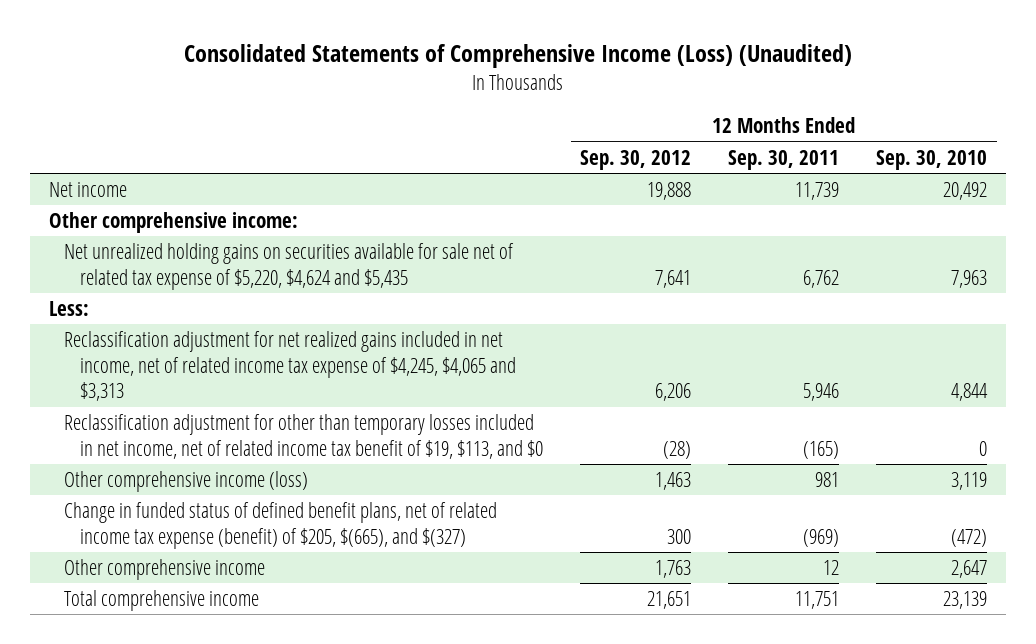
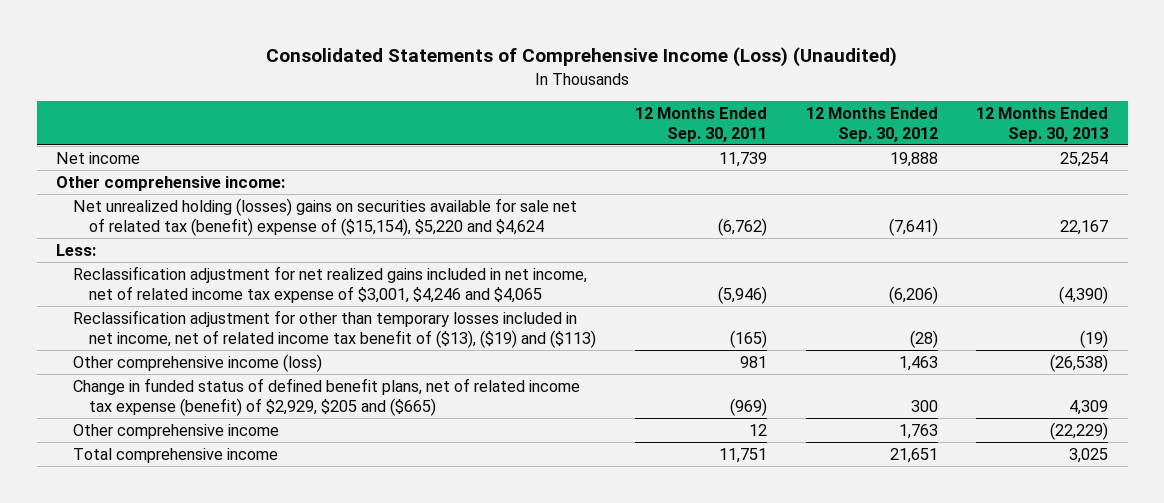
[876,149,988,170] Sep. 30, 2010 -> none
none -> [976,106,1109,142] 12 Months Ended Sep. 30, 2013
[64,243,515,290] Net unrealized holding gains on securities available for sale net of related tax expense of $5,220, $4,624 and $5,435 -> [72,197,577,236] Net unrealized holding (losses) gains on securities available for sale net of related tax (benefit) expense of ($15,154), $5,220 and $4,624
[655,269,692,288] 7,641 -> [888,217,938,236] (7,641)
[803,269,840,288] 6,762 -> [717,217,767,236] (6,762)
[64,331,516,402] Reclassification adjustment for net realized gains included in net income, net of related income tax expense of $4,245, $4,065 and $3,313 -> [72,265,587,303] Reclassification adjustment for net realized gains included in net income, net of related income tax expense of $3,001, $4,246 and $4,065
[655,383,692,402] 6,206 -> [888,285,938,304] (6,206)
[803,383,840,402] 5,946 -> [717,285,767,304] (5,946)
[64,414,543,459] Reclassification adjustment for other than temporary losses included in net income, net of related income tax benefit of $19, $113, and $0 -> [72,309,597,348] Reclassification adjustment for other than temporary losses included in net income, net of related income tax benefit of ($13), ($19) and ($113)
[64,502,498,549] Change in funded status of defined benefit plans, net of related income tax expense (benefit) of $205, $(665), and $(327) -> [72,377,580,416] Change in funded status of defined benefit plans, net of related income tax expense (benefit) of $2,929, $205 and ($665)

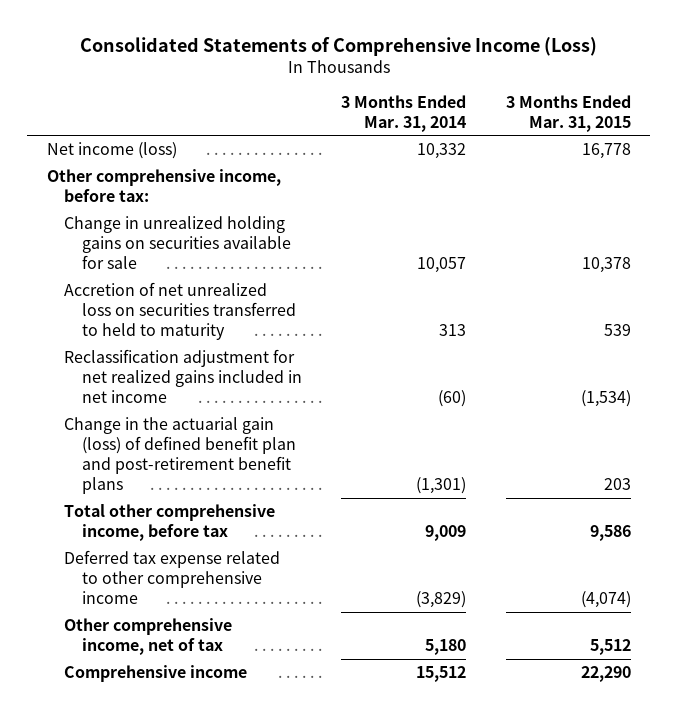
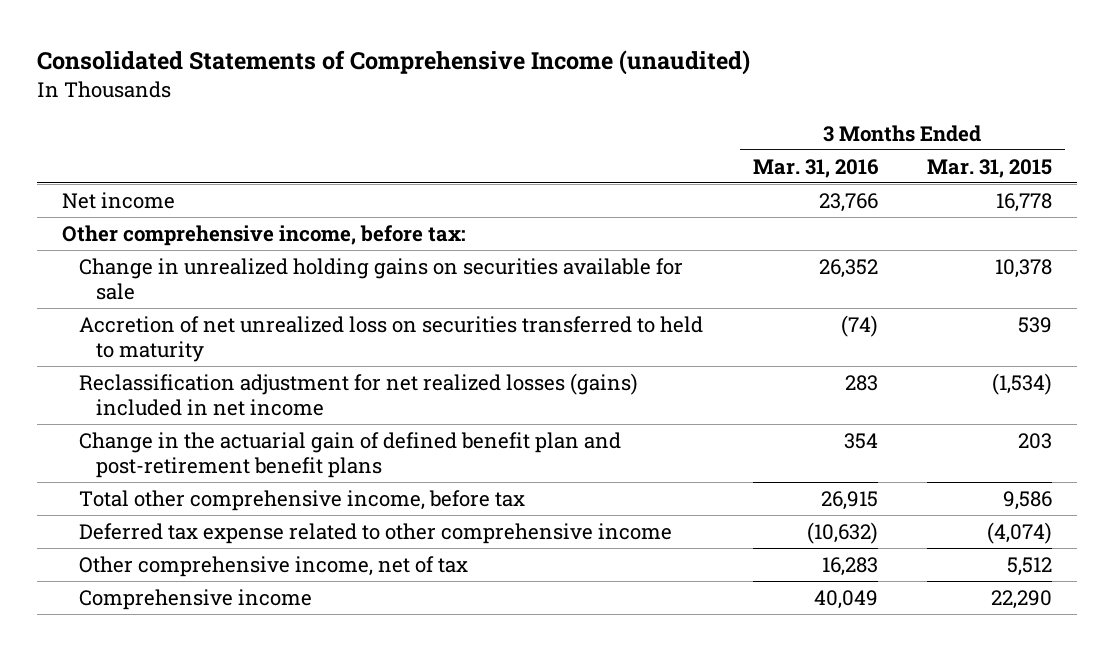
[79,36,597,56] Consolidated Statements of Comprehensive Income (Loss) -> [36,49,750,75] Consolidated Statements of Comprehensive Income (unaudited)
[341,94,467,132] 3 Months Ended Mar. 31, 2014 -> none
none -> [752,158,879,178] Mar. 31, 2016
[46,142,177,160] Net income (loss) -> [61,191,175,209] Net income
[64,349,302,404] Reclassification adjustment for net realized gains included in net income -> [78,372,638,417] Reclassification adjustment for net realized losses (gains) included in net income
[64,417,296,495] Change in the actuarial gain (loss) of defined benefit plan and post-retirement benefit plans -> [78,431,621,479] Change in the actuarial gain of defined benefit plan and post-retirement benefit plans

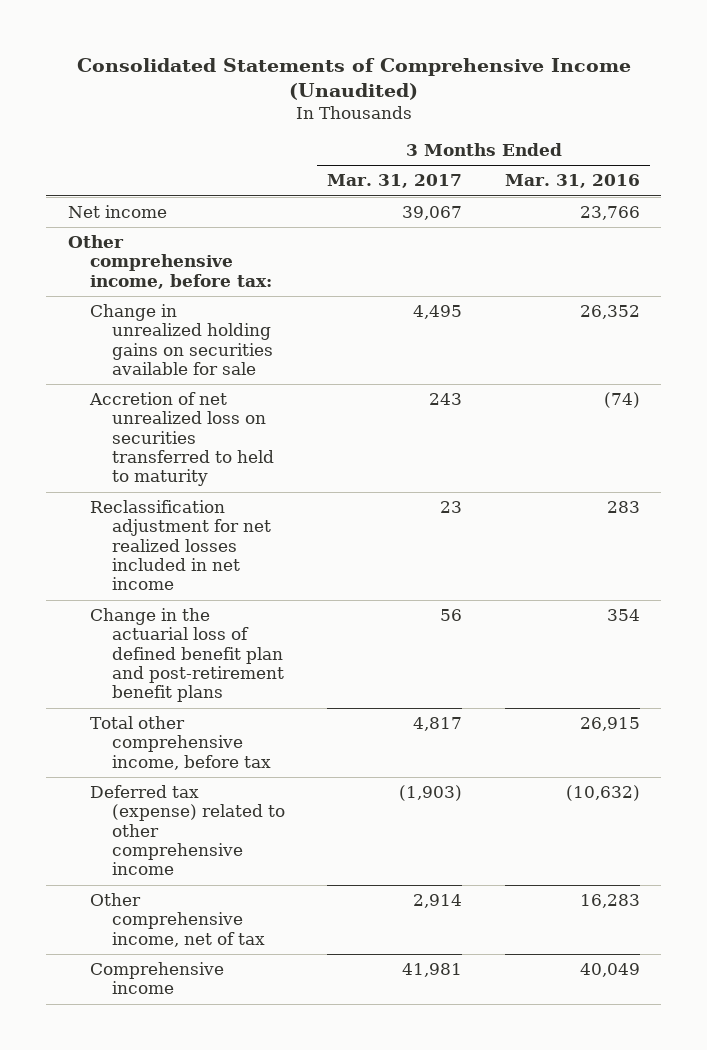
[36,49,750,75] Consolidated Statements of Comprehensive Income (unaudited) -> [76,57,631,100] Consolidated Statements of Comprehensive Income (Unaudited)
[927,158,1053,178] Mar. 31, 2015 -> none
none -> [327,174,463,189] Mar. 31, 2017
[78,372,638,417] Reclassification adjustment for net realized losses (gains) included in net income -> [89,500,271,591] Reclassification adjustment for net realized losses included in net income
[78,431,621,479] Change in the actuarial gain of defined benefit plan and post-retirement benefit plans -> [89,608,284,703] Change in the actuarial loss of defined benefit plan and post-retirement benefit plans
[78,522,672,544] Deferred tax expense related to other comprehensive income -> [89,785,285,876] Deferred tax (expense) related to other comprehensive income

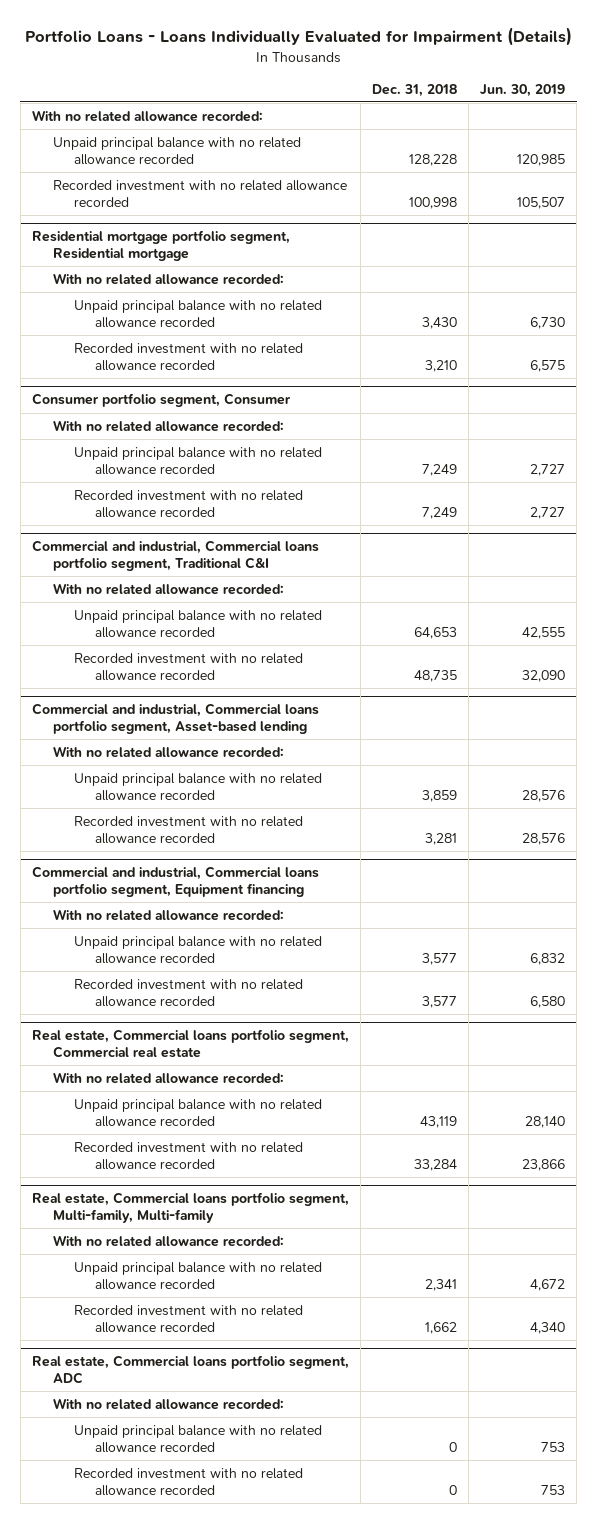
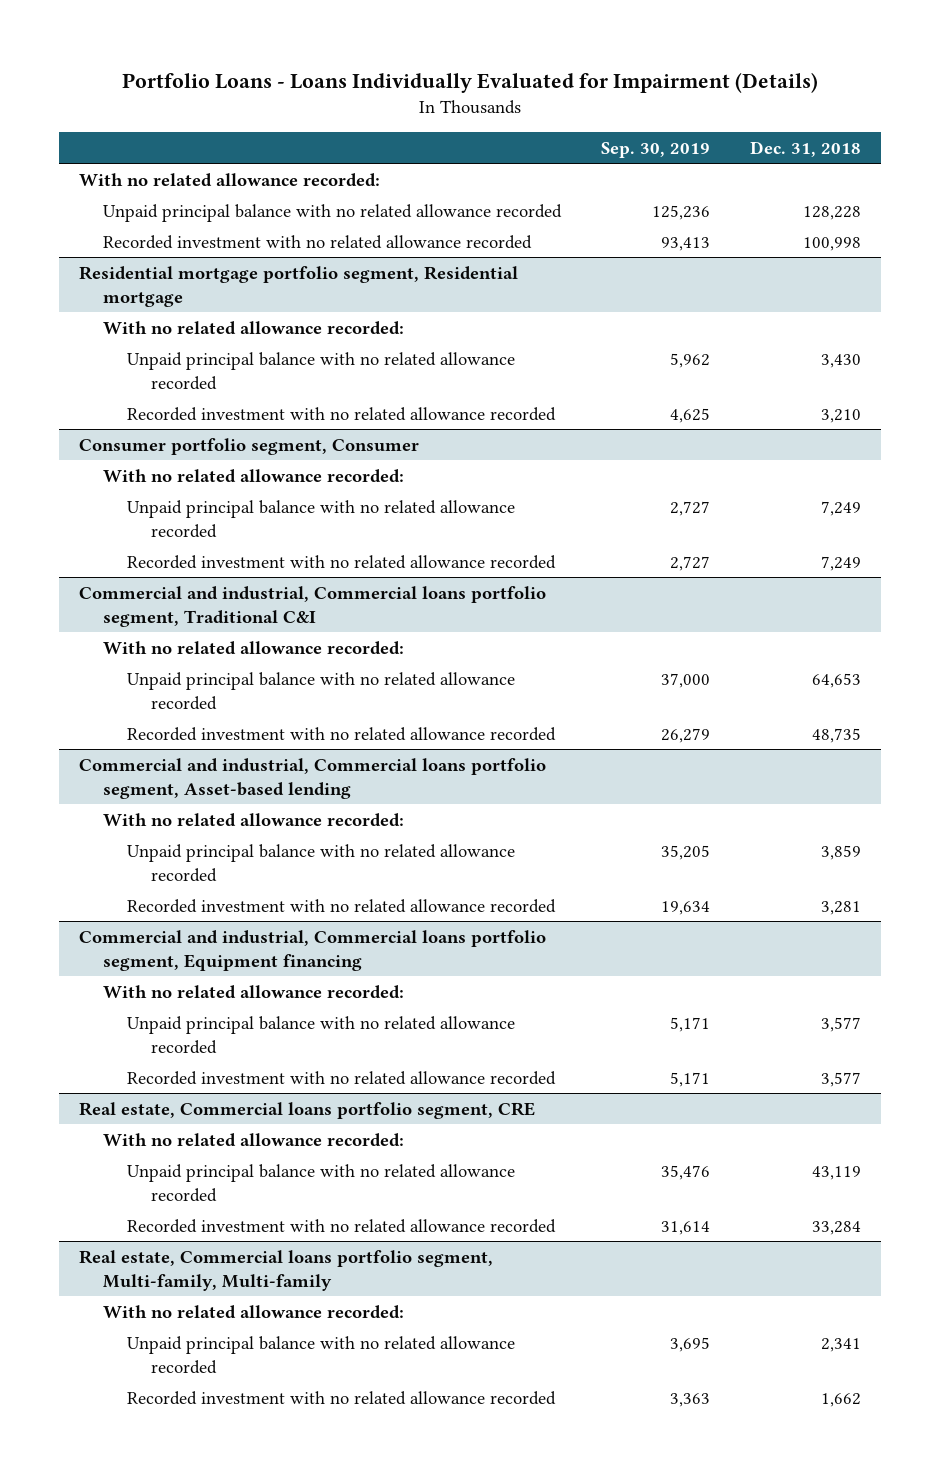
[480,83,566,97] Jun. 30, 2019 -> none
none -> [600,141,710,158] Sep. 30, 2019
[31,1029,349,1058] Real estate, Commercial loans portfolio segment, Commercial real estate -> [78,1101,535,1119] Real estate, Commercial loans portfolio segment, CRE
[31,1355,349,1384] Real estate, Commercial loans portfolio segment, ADC -> none
[53,1397,285,1410] With no related allowance recorded: -> none
[74,1424,323,1453] Unpaid principal balance with no related allowance recorded -> none
[74,1467,304,1496] Recorded investment with no related allowance recorded -> none

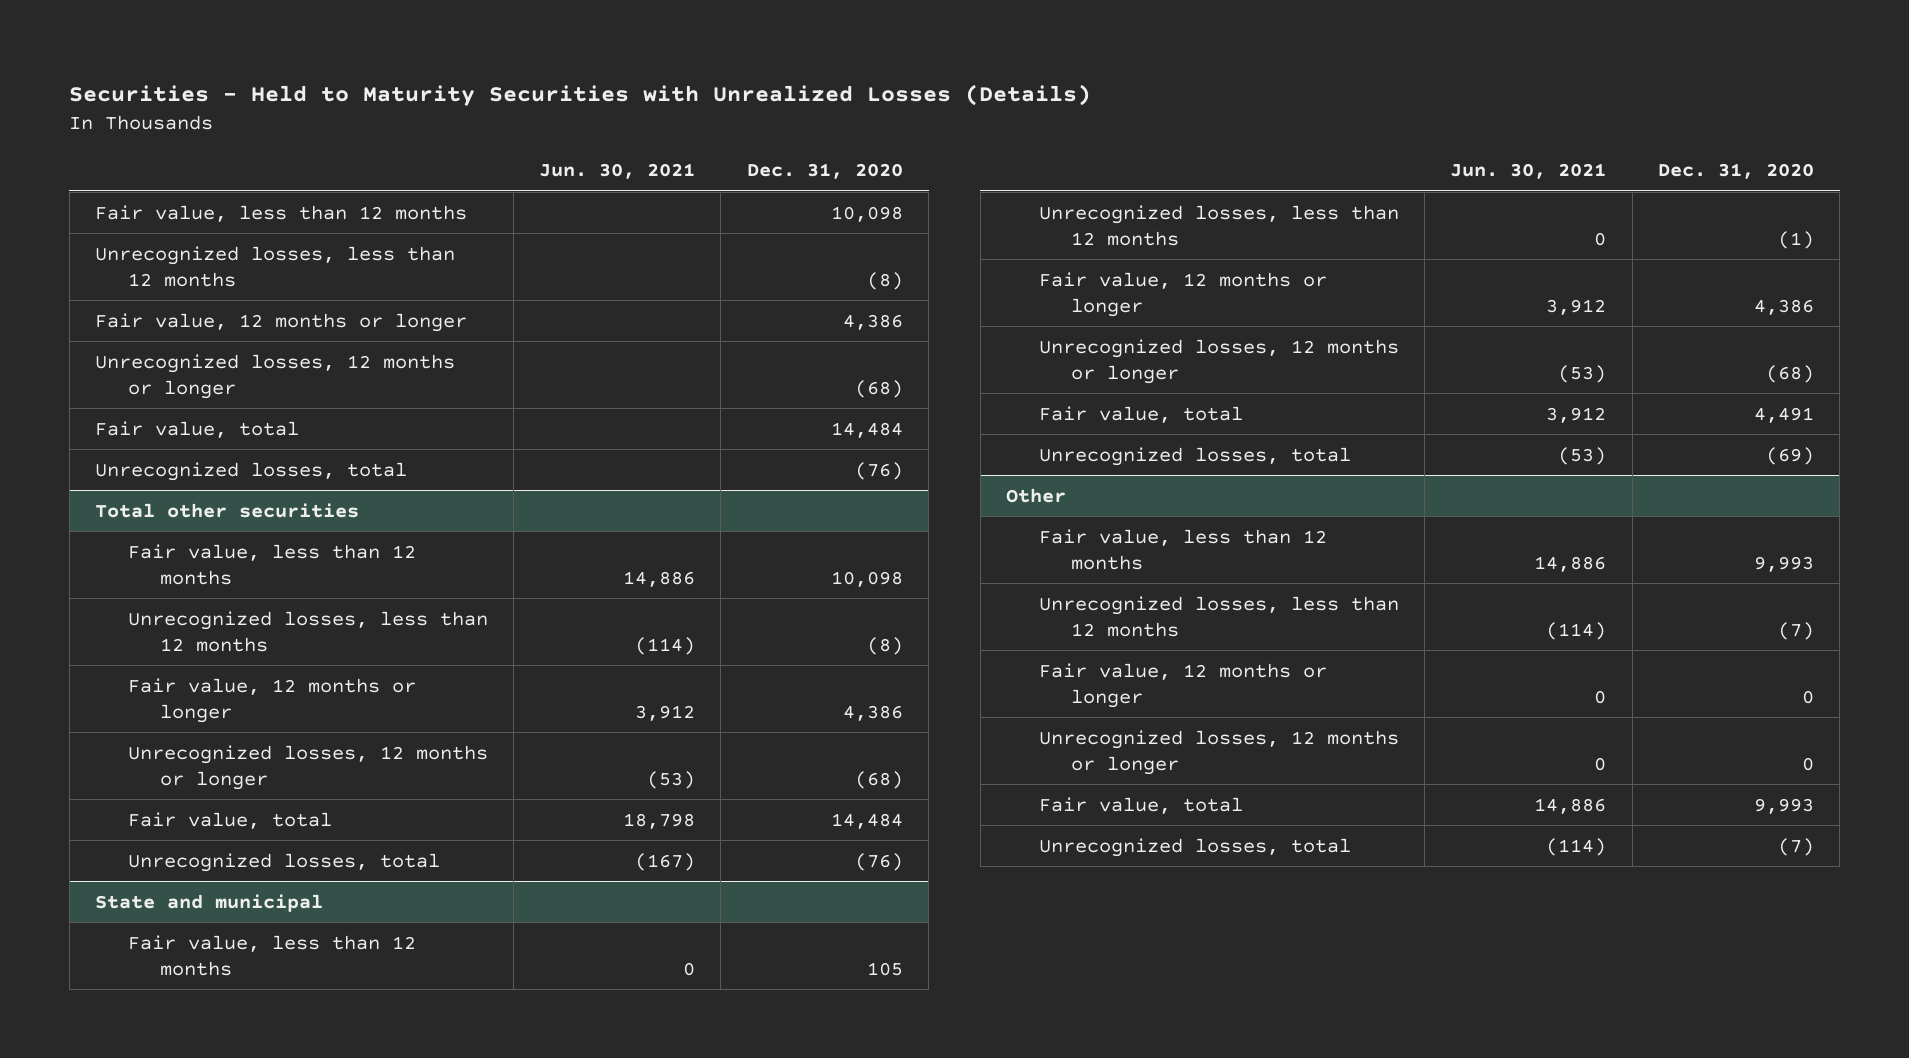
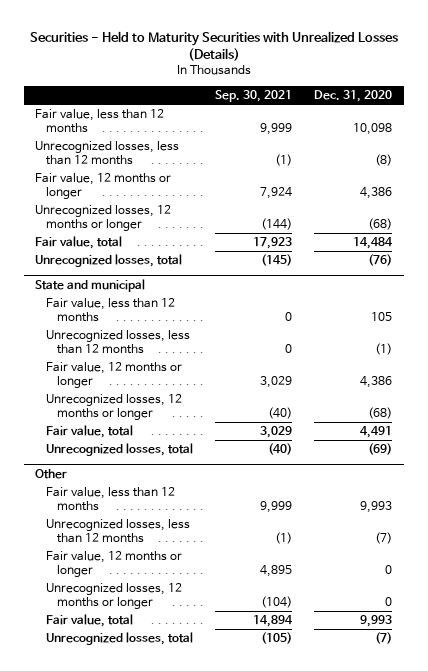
[539,163,696,180] Jun. 30, 2021 -> none
none -> [215,90,293,103] Sep. 30, 2021
[94,502,359,518] Total other securities -> none
[127,543,416,585] Fair value, less than 12 months -> none
[127,610,488,652] Unrecognized losses, less than 12 months -> none
[127,677,416,723] Fair value, 12 months or longer -> none
[127,744,488,790] Unrecognized losses, 12 months or longer -> none
[127,811,332,829] Fair value, total -> none
[127,852,440,872] Unrecognized losses, total -> none

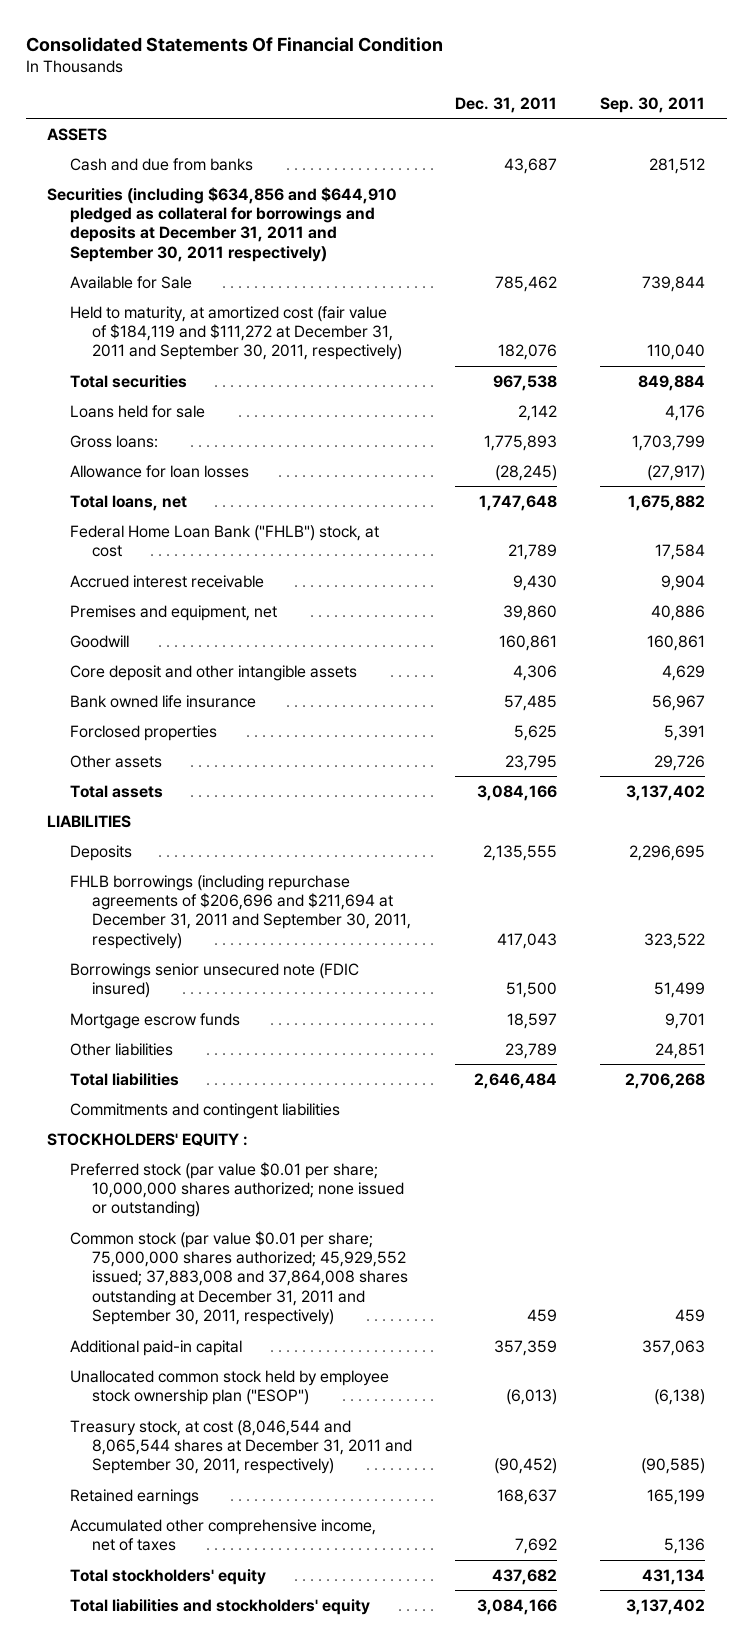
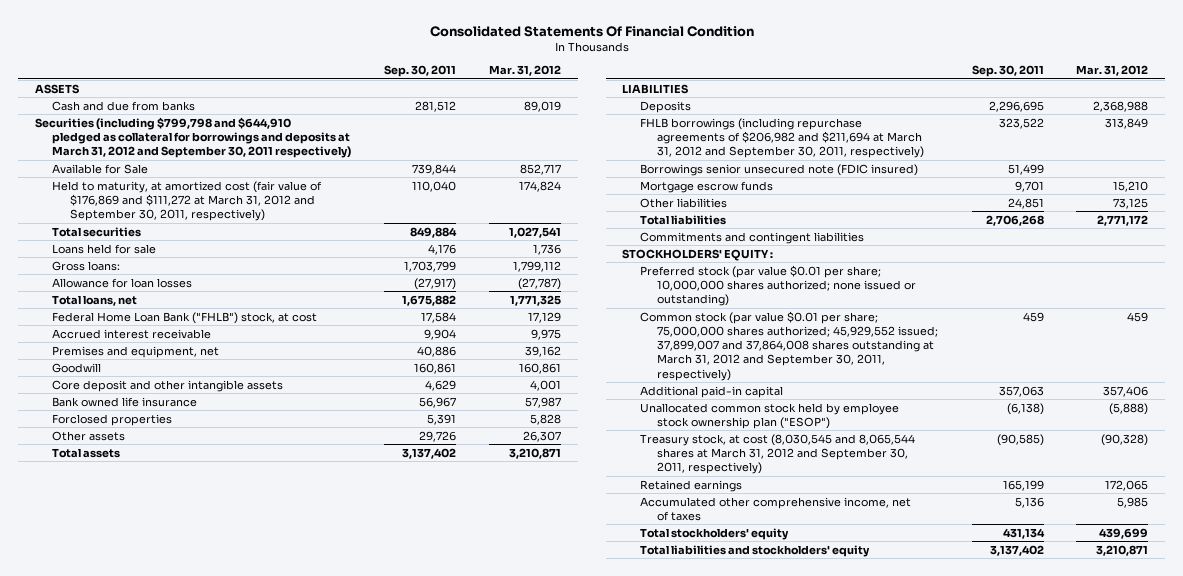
[455,96,558,113] Dec. 31, 2011 -> none
none -> [489,65,562,77] Mar. 31, 2012
[47,186,398,262] Securities (including $634,856 and $644,910 pledged as collateral for borrowings and deposits at December 31, 2011 and September 30, 2011 respectively) -> [34,116,352,159] Securities (including $799,798 and $644,910 pledged as collateral for borrowings and deposits at March 31, 2012 and September 30, 2011 respectively)
[69,305,403,361] Held to maturity, at amortized cost (fair value of $184,119 and $111,272 at December 31, 2011 and September 30, 2011, respectively) -> [52,180,323,222] Held to maturity, at amortized cost (fair value of $176,869 and $111,272 at March 31, 2012 and September 30, 2011, respectively)
[69,874,412,949] FHLB borrowings (including repurchase agreements of $206,696 and $211,694 at December 31, 2011 and September 30, 2011, respectively) -> [639,117,925,159] FHLB borrowings (including repurchase agreements of $206,982 and $211,694 at March 31, 2012 and September 30, 2011, respectively)
[69,1230,409,1326] Common stock (par value $0.01 per share; 75,000,000 shares authorized; 45,929,552 issued; 37,883,008 and 37,864,008 shares outstanding at December 31, 2011 and September 30, 2011, respectively) -> [639,310,939,381] Common stock (par value $0.01 per share; 75,000,000 shares authorized; 45,929,552 issued; 37,899,007 and 37,864,008 shares outstanding at March 31, 2012 and September 30, 2011, respectively)
[69,1419,413,1475] Treasury stock, at cost (8,046,544 and 8,065,544 shares at December 31, 2011 and September 30, 2011, respectively) -> [639,433,915,475] Treasury stock, at cost (8,030,545 and 8,065,544 shares at March 31, 2012 and September 30, 2011, respectively)

